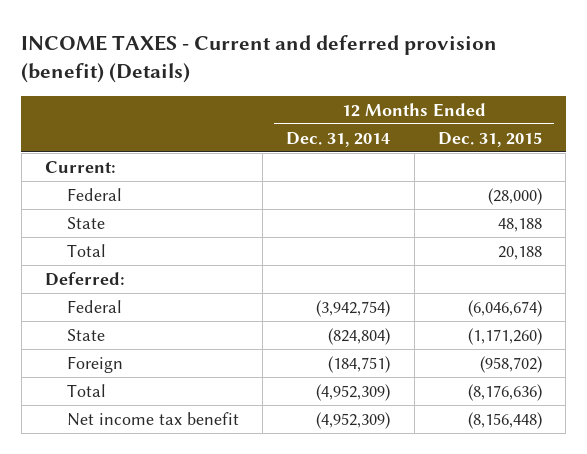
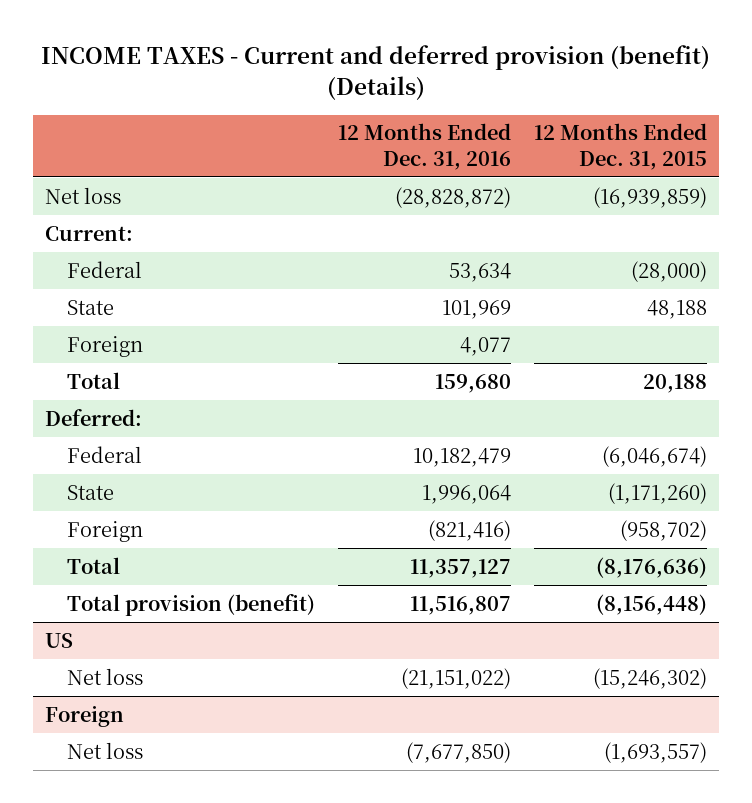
[286,131,391,147] Dec. 31, 2014 -> none
none -> [338,123,512,170] 12 Months Ended Dec. 31, 2016
none -> [45,186,122,204] Net loss
none -> [67,335,144,357] Foreign
[66,411,239,426] Net income tax benefit -> [67,593,316,616] Total provision (benefit)
none -> [45,632,74,648] US
none -> [67,667,144,685] Net loss
none -> [45,705,125,727] Foreign
none -> [67,741,144,759] Net loss

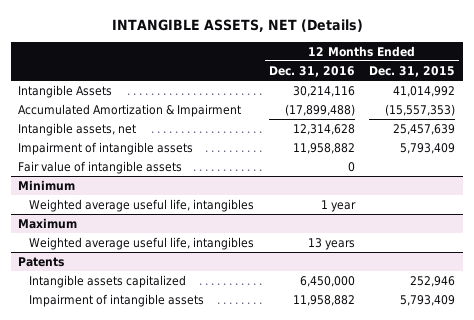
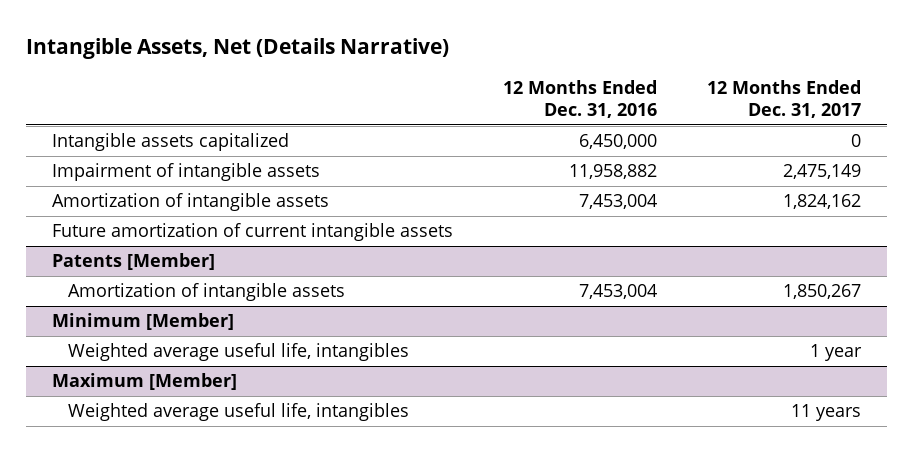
[111,18,363,32] INTANGIBLE ASSETS, NET (Details) -> [26,38,450,60] Intangible Assets, Net (Details Narrative)
[369,65,456,77] Dec. 31, 2015 -> none
none -> [707,79,862,119] 12 Months Ended Dec. 31, 2017
[18,85,113,99] Intangible Assets -> none
[18,104,242,118] Accumulated Amortization & Impairment -> none
[18,123,137,137] Intangible assets, net -> none
[18,142,194,156] Impairment of intangible assets -> none
[18,161,183,175] Fair value of intangible assets -> none
[18,180,76,192] Minimum -> none
[29,199,255,213] Weighted average useful life, intangibles -> none
[18,218,78,230] Maximum -> none
[29,237,255,251] Weighted average useful life, intangibles -> none
[18,257,65,268] Patents -> none
none -> [51,193,329,212] Amortization of intangible assets
none -> [51,223,453,242] Future amortization of current intangible assets
none -> [51,253,215,271] Patents [Member]
none -> [67,283,345,302] Amortization of intangible assets
none -> [51,313,234,331] Minimum [Member]
none -> [67,343,409,362] Weighted average useful life, intangibles
none -> [51,373,237,391] Maximum [Member]
none -> [67,403,409,422] Weighted average useful life, intangibles

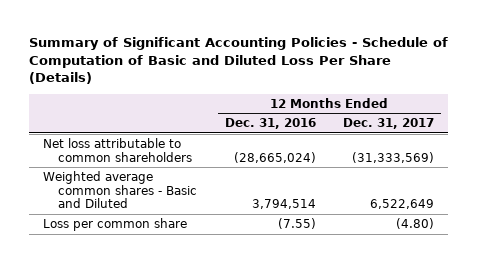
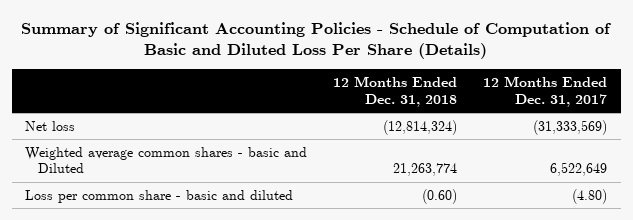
[224,118,316,130] Dec. 31, 2016 -> none
none -> [333,76,458,107] 12 Months Ended Dec. 31, 2018
[43,137,192,162] Net loss attributable to common shareholders -> [25,120,76,131] Net loss
[43,170,197,209] Weighted average common shares - Basic and Diluted -> [25,146,308,174] Weighted average common shares - basic and Diluted
[43,217,188,231] Loss per common share -> [25,189,294,203] Loss per common share - basic and diluted

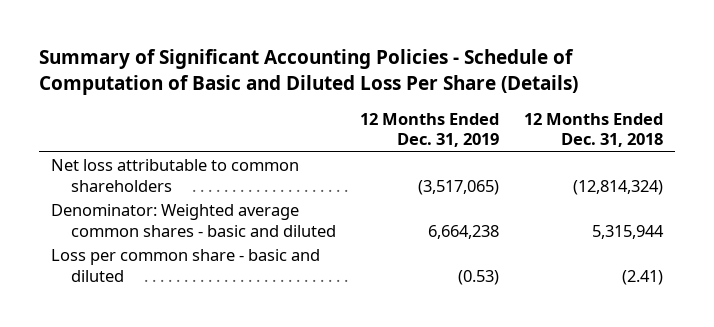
[483,76,608,107] 12 Months Ended Dec. 31, 2017 -> none
none -> [360,112,500,147] 12 Months Ended Dec. 31, 2019
[25,120,76,131] Net loss -> [51,159,300,192] Net loss attributable to common shareholders
[25,146,308,174] Weighted average common shares - basic and Diluted -> [51,204,336,237] Denominator: Weighted average common shares - basic and diluted
[393,163,458,177] 21,263,774 -> [591,224,664,239] 5,315,944
[422,188,458,204] (0.60) -> [621,269,663,285] (2.41)

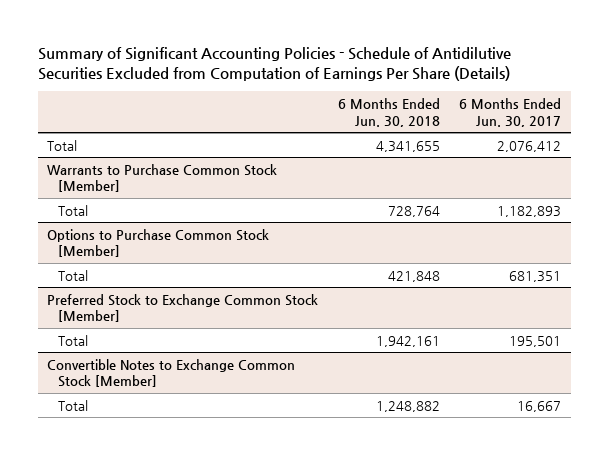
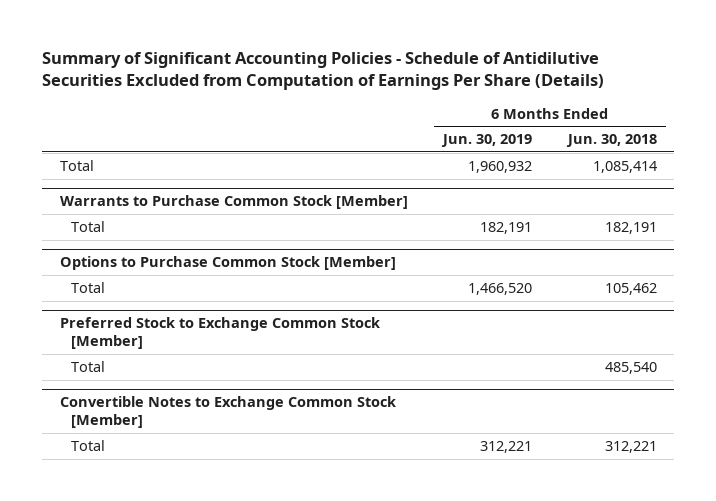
[458,98,561,127] 6 Months Ended Jun. 30, 2017 -> none
none -> [441,134,533,148] Jun. 30, 2019
[375,140,440,152] 4,341,655 -> [592,160,657,173] 1,085,414
[387,205,440,217] 728,764 -> [604,221,657,234] 182,191
[387,270,440,282] 421,848 -> [604,282,657,295] 105,462
[375,335,440,347] 1,942,161 -> [604,361,657,374] 485,540
[375,400,440,412] 1,248,882 -> [604,440,657,453] 312,221

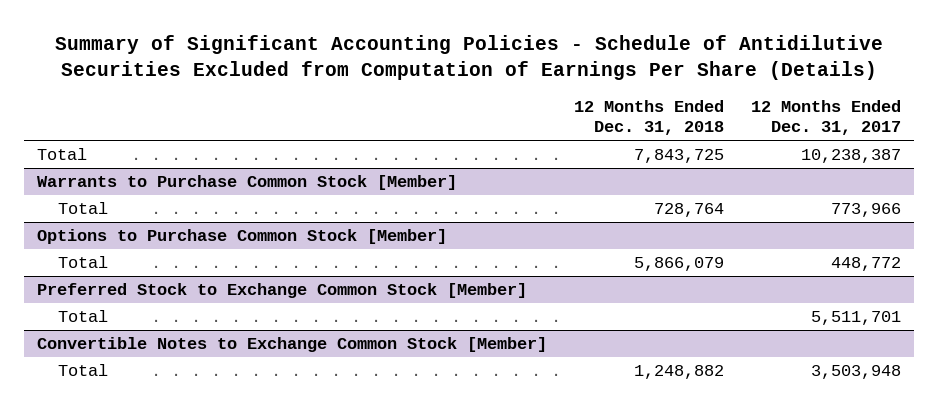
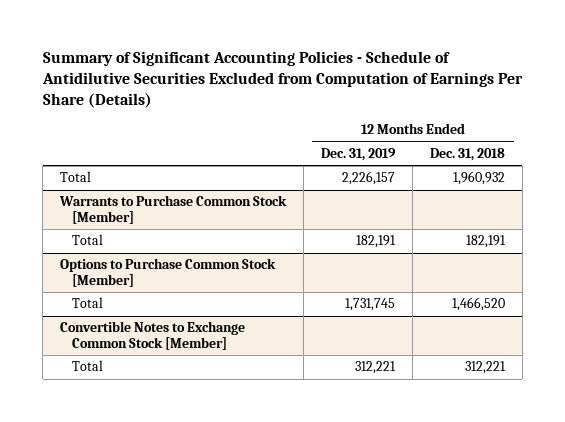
[750,100,901,136] 12 Months Ended Dec. 31, 2017 -> none
none -> [320,147,396,161] Dec. 31, 2019
[633,148,724,163] 7,843,725 -> [452,171,505,186] 1,960,932
[653,202,724,217] 728,764 -> [465,235,506,249] 182,191
[37,282,528,298] Preferred Stock to Exchange Common Stock [Member] -> none
[58,309,109,322] Total -> none
[633,256,724,271] 5,866,079 -> [451,297,505,312] 1,466,520
[633,364,724,379] 1,248,882 -> [464,361,506,375] 312,221

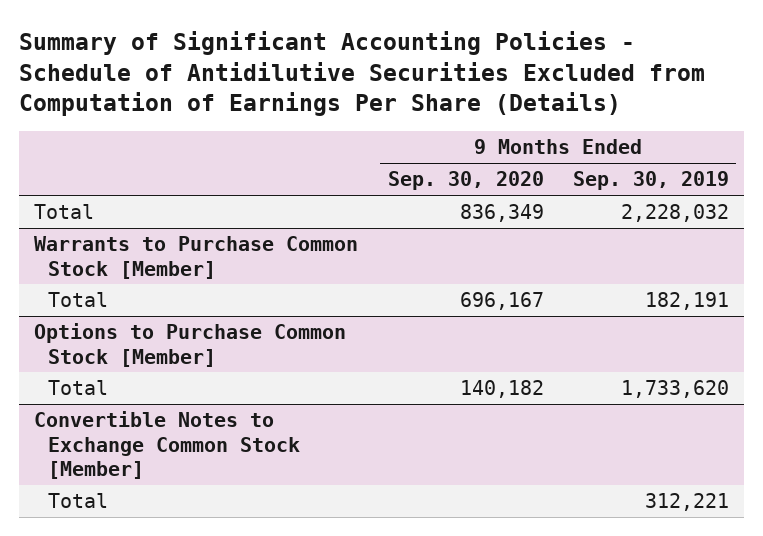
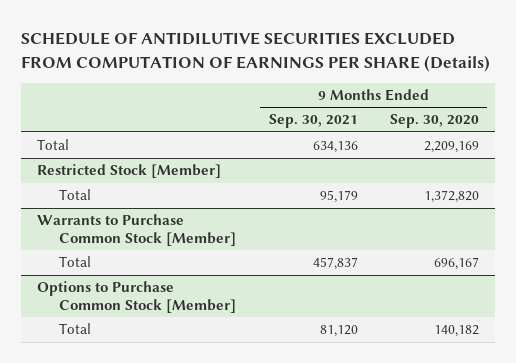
[19,31,706,117] Summary of Significant Accounting Policies - Schedule of Antidilutive Securities Excluded from Computation of Earnings Per Share (Details) -> [21,32,491,72] SCHEDULE OF ANTIDILUTIVE SECURITIES EXCLUDED FROM COMPUTATION OF EARNINGS PER SHARE (Details)
[573,171,730,191] Sep. 30, 2019 -> none
none -> [268,114,358,129] Sep. 30, 2021
[459,204,544,223] 836,349 -> [423,141,479,154] 2,209,169
none -> [37,164,222,179] Restricted Stock [Member]
none -> [59,189,92,201] Total
[34,411,301,479] Convertible Notes to Exchange Common Stock [Member] -> none
[48,493,109,509] Total -> none

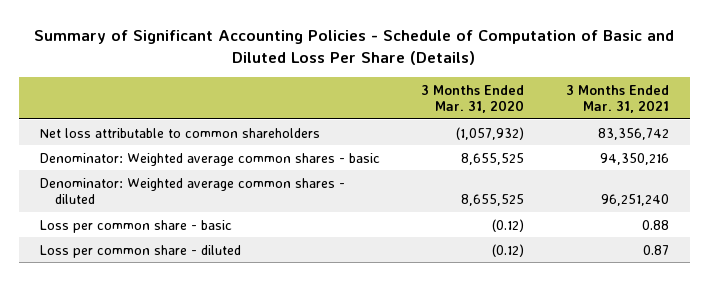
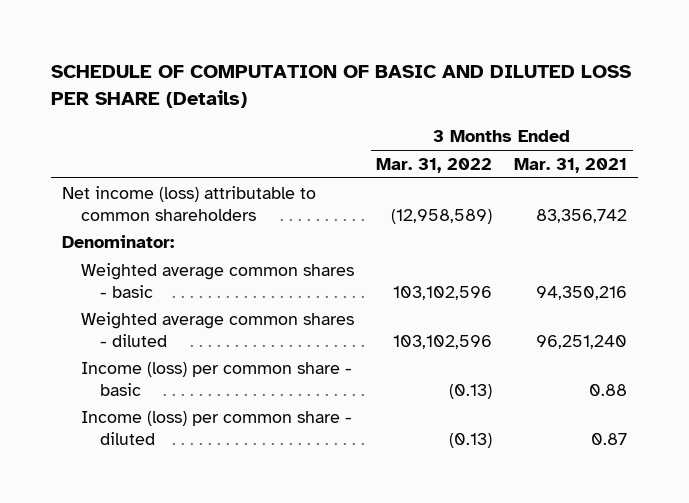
[34,29,675,65] Summary of Significant Accounting Policies - Schedule of Computation of Basic and Diluted Loss Per Share (Details) -> [50,64,631,109] SCHEDULE OF COMPUTATION OF BASIC AND DILUTED LOSS PER SHARE (Details)
[421,84,525,114] 3 Months Ended Mar. 31, 2020 -> none
none -> [376,157,493,173] Mar. 31, 2022
[39,127,320,138] Net loss attributable to common shareholders -> [61,185,316,221] Net income (loss) attributable to common shareholders
none -> [61,234,174,248] Denominator:
[39,152,380,166] Denominator: Weighted average common shares - basic -> [80,262,354,298] Weighted average common shares - basic
[39,177,345,204] Denominator: Weighted average common shares - diluted -> [80,311,354,347] Weighted average common shares - diluted
[39,219,232,233] Loss per common share - basic -> [80,361,352,396] Income (loss) per common share - basic
[39,244,241,258] Loss per common share - diluted -> [80,410,352,445] Income (loss) per common share - diluted

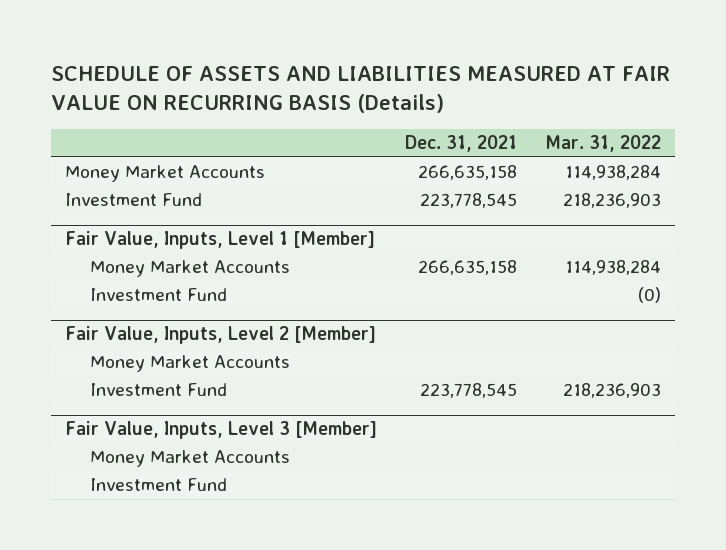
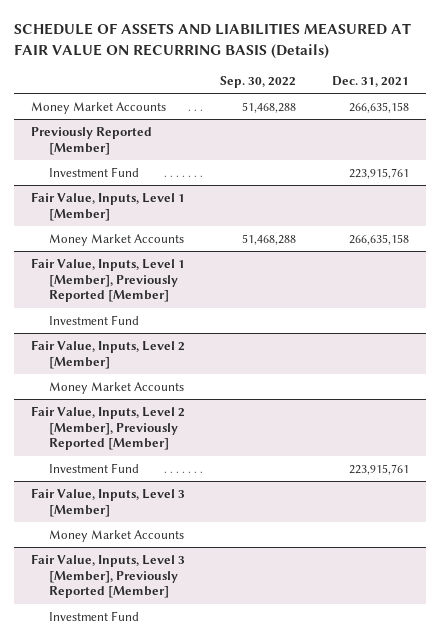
[544,135,661,153] Mar. 31, 2022 -> none
none -> [220,76,297,89] Sep. 30, 2022
none -> [31,127,153,155] Previously Reported [Member]
[420,193,518,209] 223,778,545 -> [348,168,409,180] 223,915,761
none -> [31,258,186,303] Fair Value, Inputs, Level 1 [Member], Previously Reported [Member]
none -> [31,406,186,451] Fair Value, Inputs, Level 2 [Member], Previously Reported [Member]
[420,383,518,399] 223,778,545 -> [348,464,409,476] 223,915,761
none -> [31,554,186,599] Fair Value, Inputs, Level 3 [Member], Previously Reported [Member]

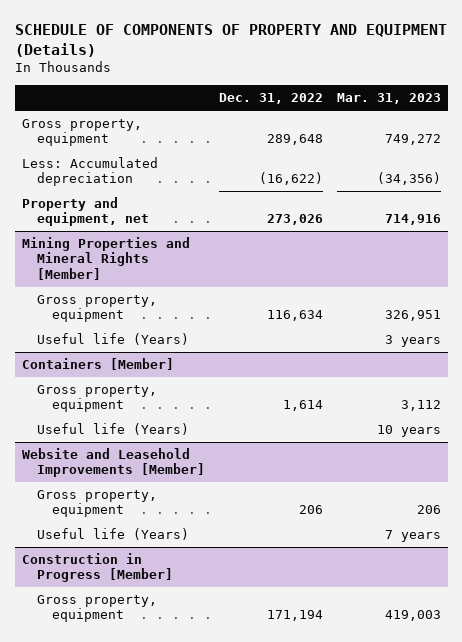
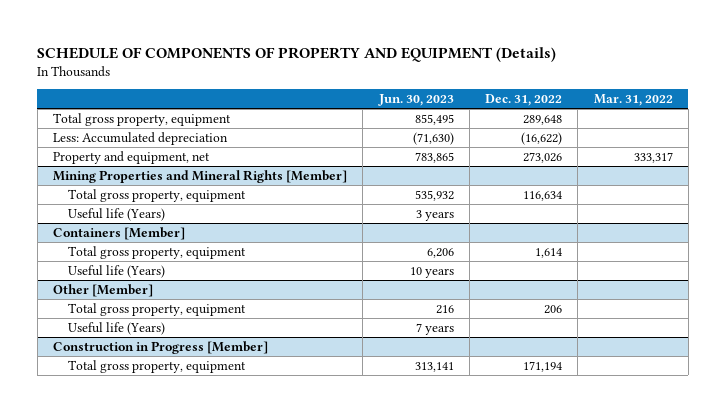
[336,93,441,105] Mar. 31, 2023 -> none
none -> [377,94,454,107] Jun. 30, 2023
none -> [593,94,673,107] Mar. 31, 2022
[21,119,142,147] Gross property, equipment -> [53,112,232,126] Total gross property, equipment
[36,295,157,323] Gross property, equipment -> [68,188,247,202] Total gross property, equipment
[36,385,157,413] Gross property, equipment -> [68,245,247,259] Total gross property, equipment
[21,448,205,478] Website and Leasehold Improvements [Member] -> none
none -> [53,283,154,297] Other [Member]
[36,490,157,518] Gross property, equipment -> [68,302,247,316] Total gross property, equipment
[36,595,157,623] Gross property, equipment -> [68,359,247,373] Total gross property, equipment

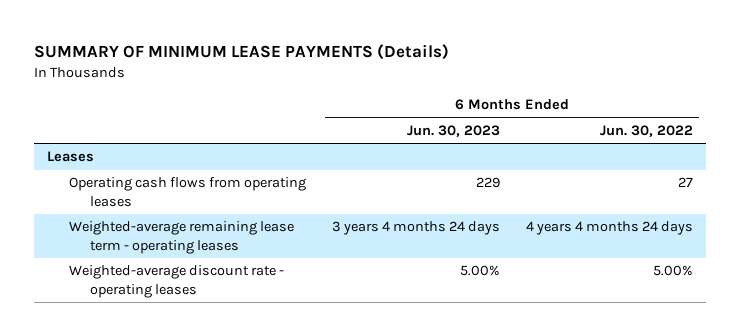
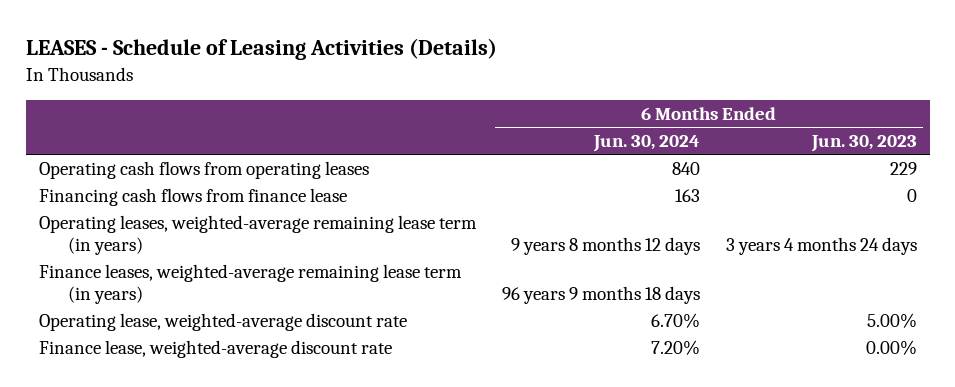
[34,44,450,61] SUMMARY OF MINIMUM LEASE PAYMENTS (Details) -> [25,38,497,61] LEASES - Schedule of Leasing Activities (Details)
[599,125,693,138] Jun. 30, 2022 -> none
none -> [592,135,700,153] Jun. 30, 2024
[47,151,95,163] Leases -> none
none -> [38,188,347,207] Financing cash flows from finance lease
[68,221,294,254] Weighted-average remaining lease term - operating leases -> [38,215,477,256] Operating leases, weighted-average remaining lease term (in years)
none -> [38,264,462,305] Finance leases, weighted-average remaining lease term (in years)
[68,265,284,298] Weighted-average discount rate - operating leases -> [38,313,407,332] Operating lease, weighted-average discount rate
none -> [38,340,392,359] Finance lease, weighted-average discount rate

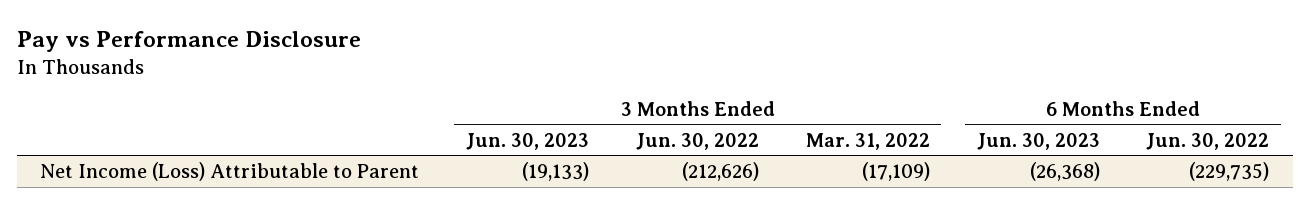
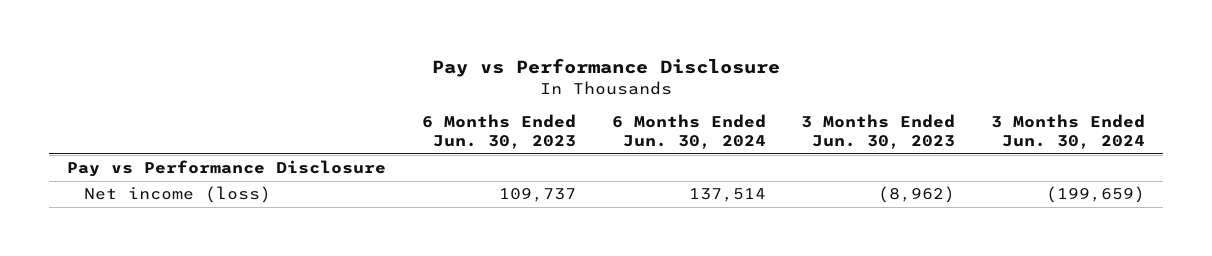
[635,132,759,150] Jun. 30, 2022 -> none
[805,132,930,150] Mar. 31, 2022 -> none
[1146,132,1270,150] Jun. 30, 2022 -> none
none -> [611,114,766,150] 6 Months Ended Jun. 30, 2024
none -> [991,114,1146,150] 3 Months Ended Jun. 30, 2024
none -> [67,160,387,178] Pay vs Performance Disclosure
[40,162,420,182] Net Income (Loss) Attributable to Parent -> [84,186,272,204] Net income (loss)
[522,162,590,182] (19,133) -> [878,186,956,204] (8,962)
[1029,162,1100,182] (26,368) -> [498,188,576,203] 109,737

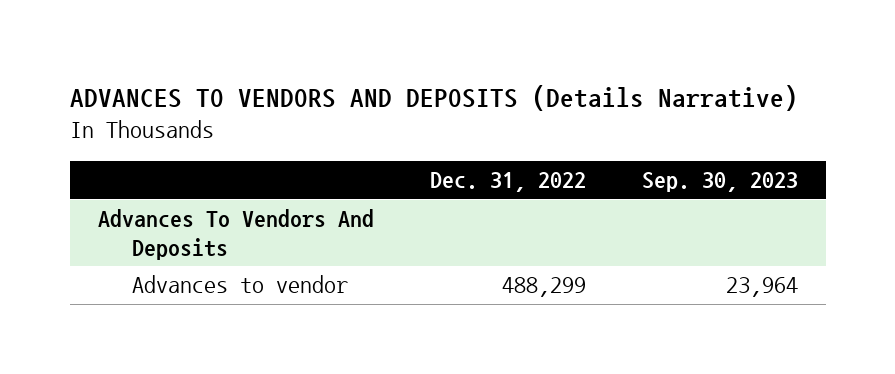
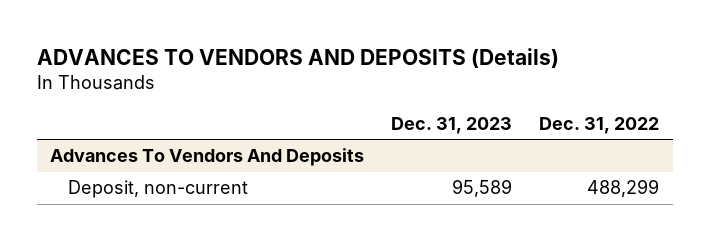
[69,84,798,111] ADVANCES TO VENDORS AND DEPOSITS (Details Narrative) -> [36,47,559,68] ADVANCES TO VENDORS AND DEPOSITS (Details)
[641,172,798,193] Sep. 30, 2023 -> none
none -> [391,116,513,134] Dec. 31, 2023
[131,275,348,294] Advances to vendor -> [68,180,249,199] Deposit, non-current

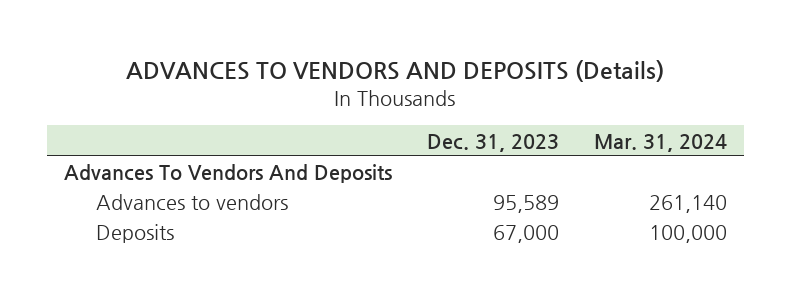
[539,116,660,134] Dec. 31, 2022 -> none
none -> [593,133,727,152] Mar. 31, 2024
[68,180,249,199] Deposit, non-current -> [95,194,288,211] Advances to vendors
none -> [95,224,174,244] Deposits

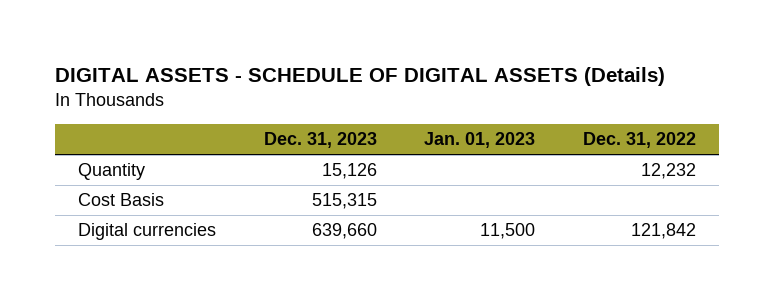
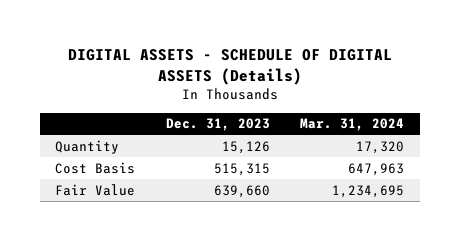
[424,132,536,149] Jan. 01, 2023 -> none
[582,132,696,149] Dec. 31, 2022 -> none
none -> [300,118,405,132] Mar. 31, 2024
[78,223,217,241] Digital currencies -> [54,183,135,196] Fair Value

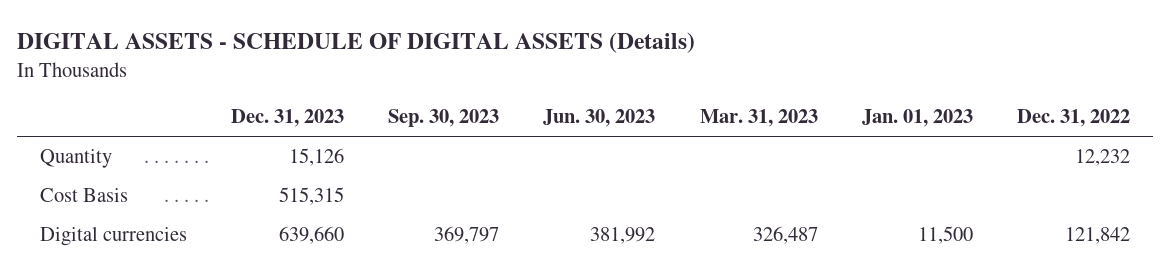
[300,118,405,132] Mar. 31, 2024 -> none
none -> [388,109,500,128] Sep. 30, 2023
none -> [543,109,656,128] Jun. 30, 2023
none -> [699,109,818,128] Mar. 31, 2023
none -> [862,109,974,128] Jan. 01, 2023
none -> [1017,109,1131,128] Dec. 31, 2022
[54,183,135,196] Fair Value -> [39,227,187,247] Digital currencies

